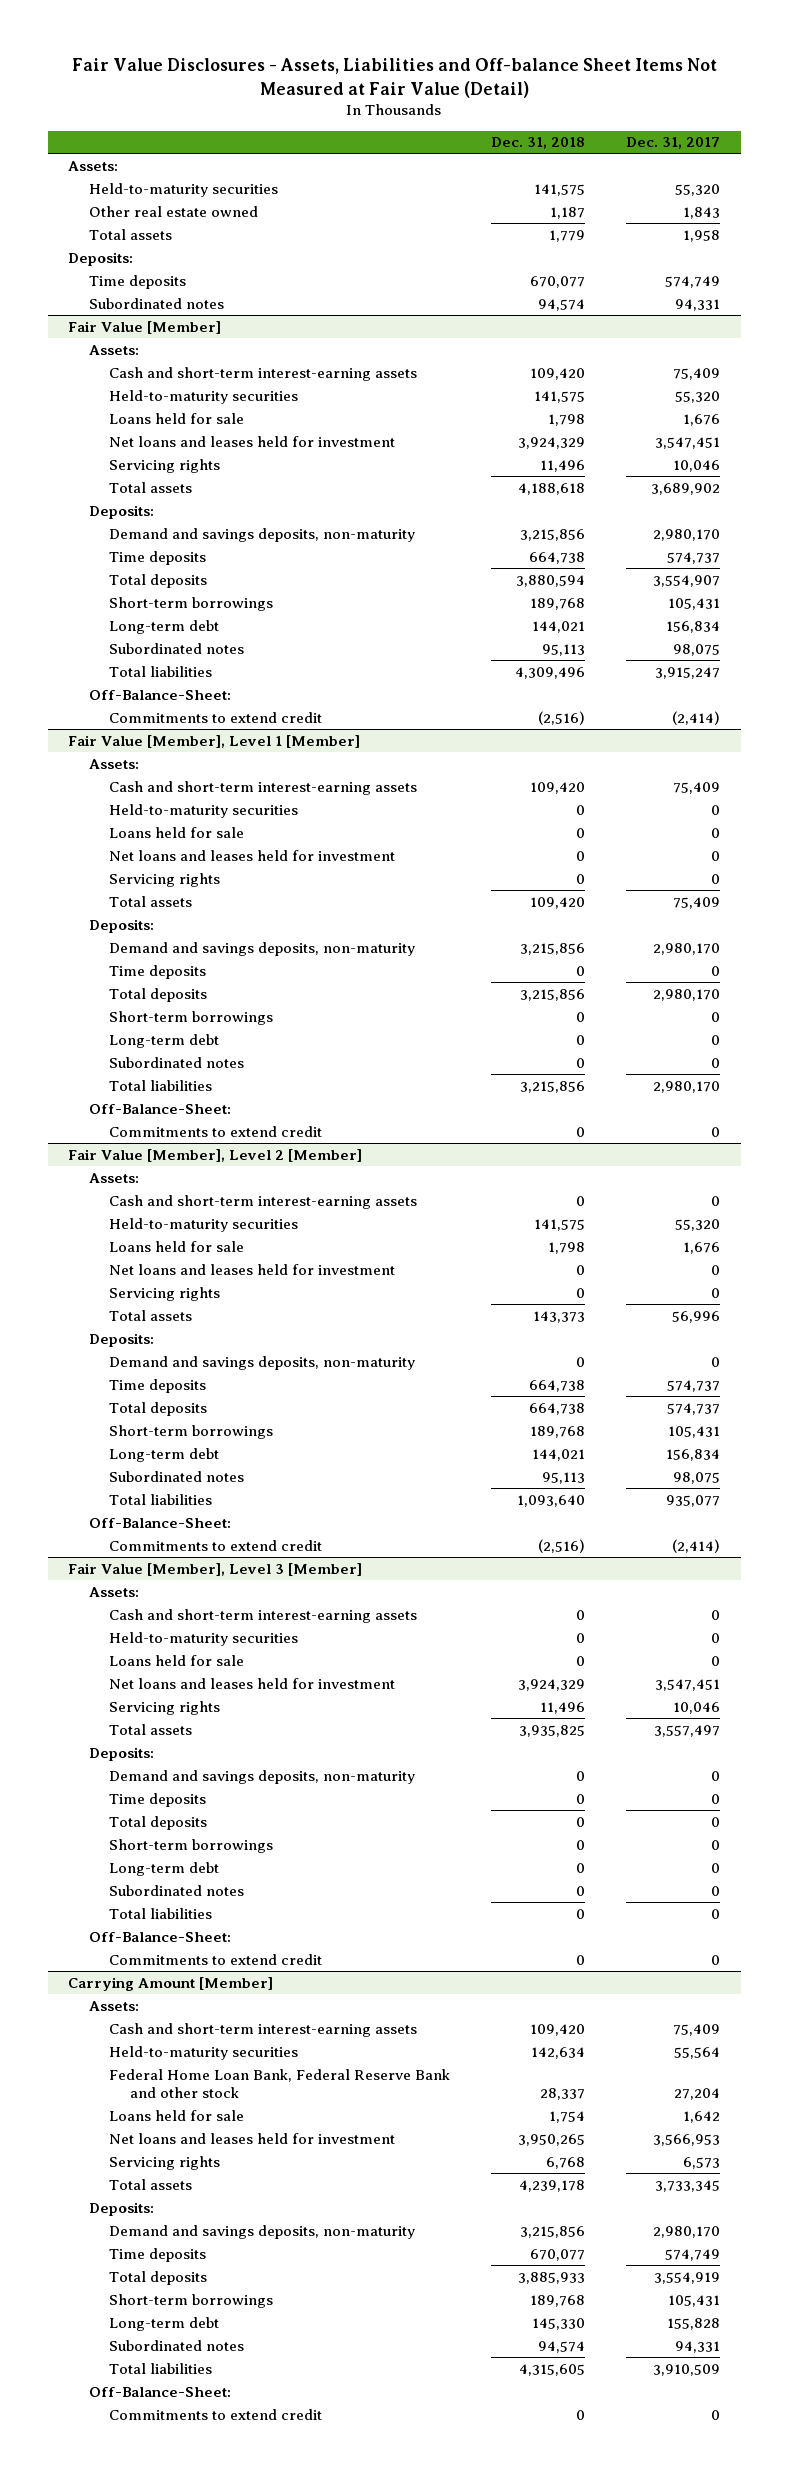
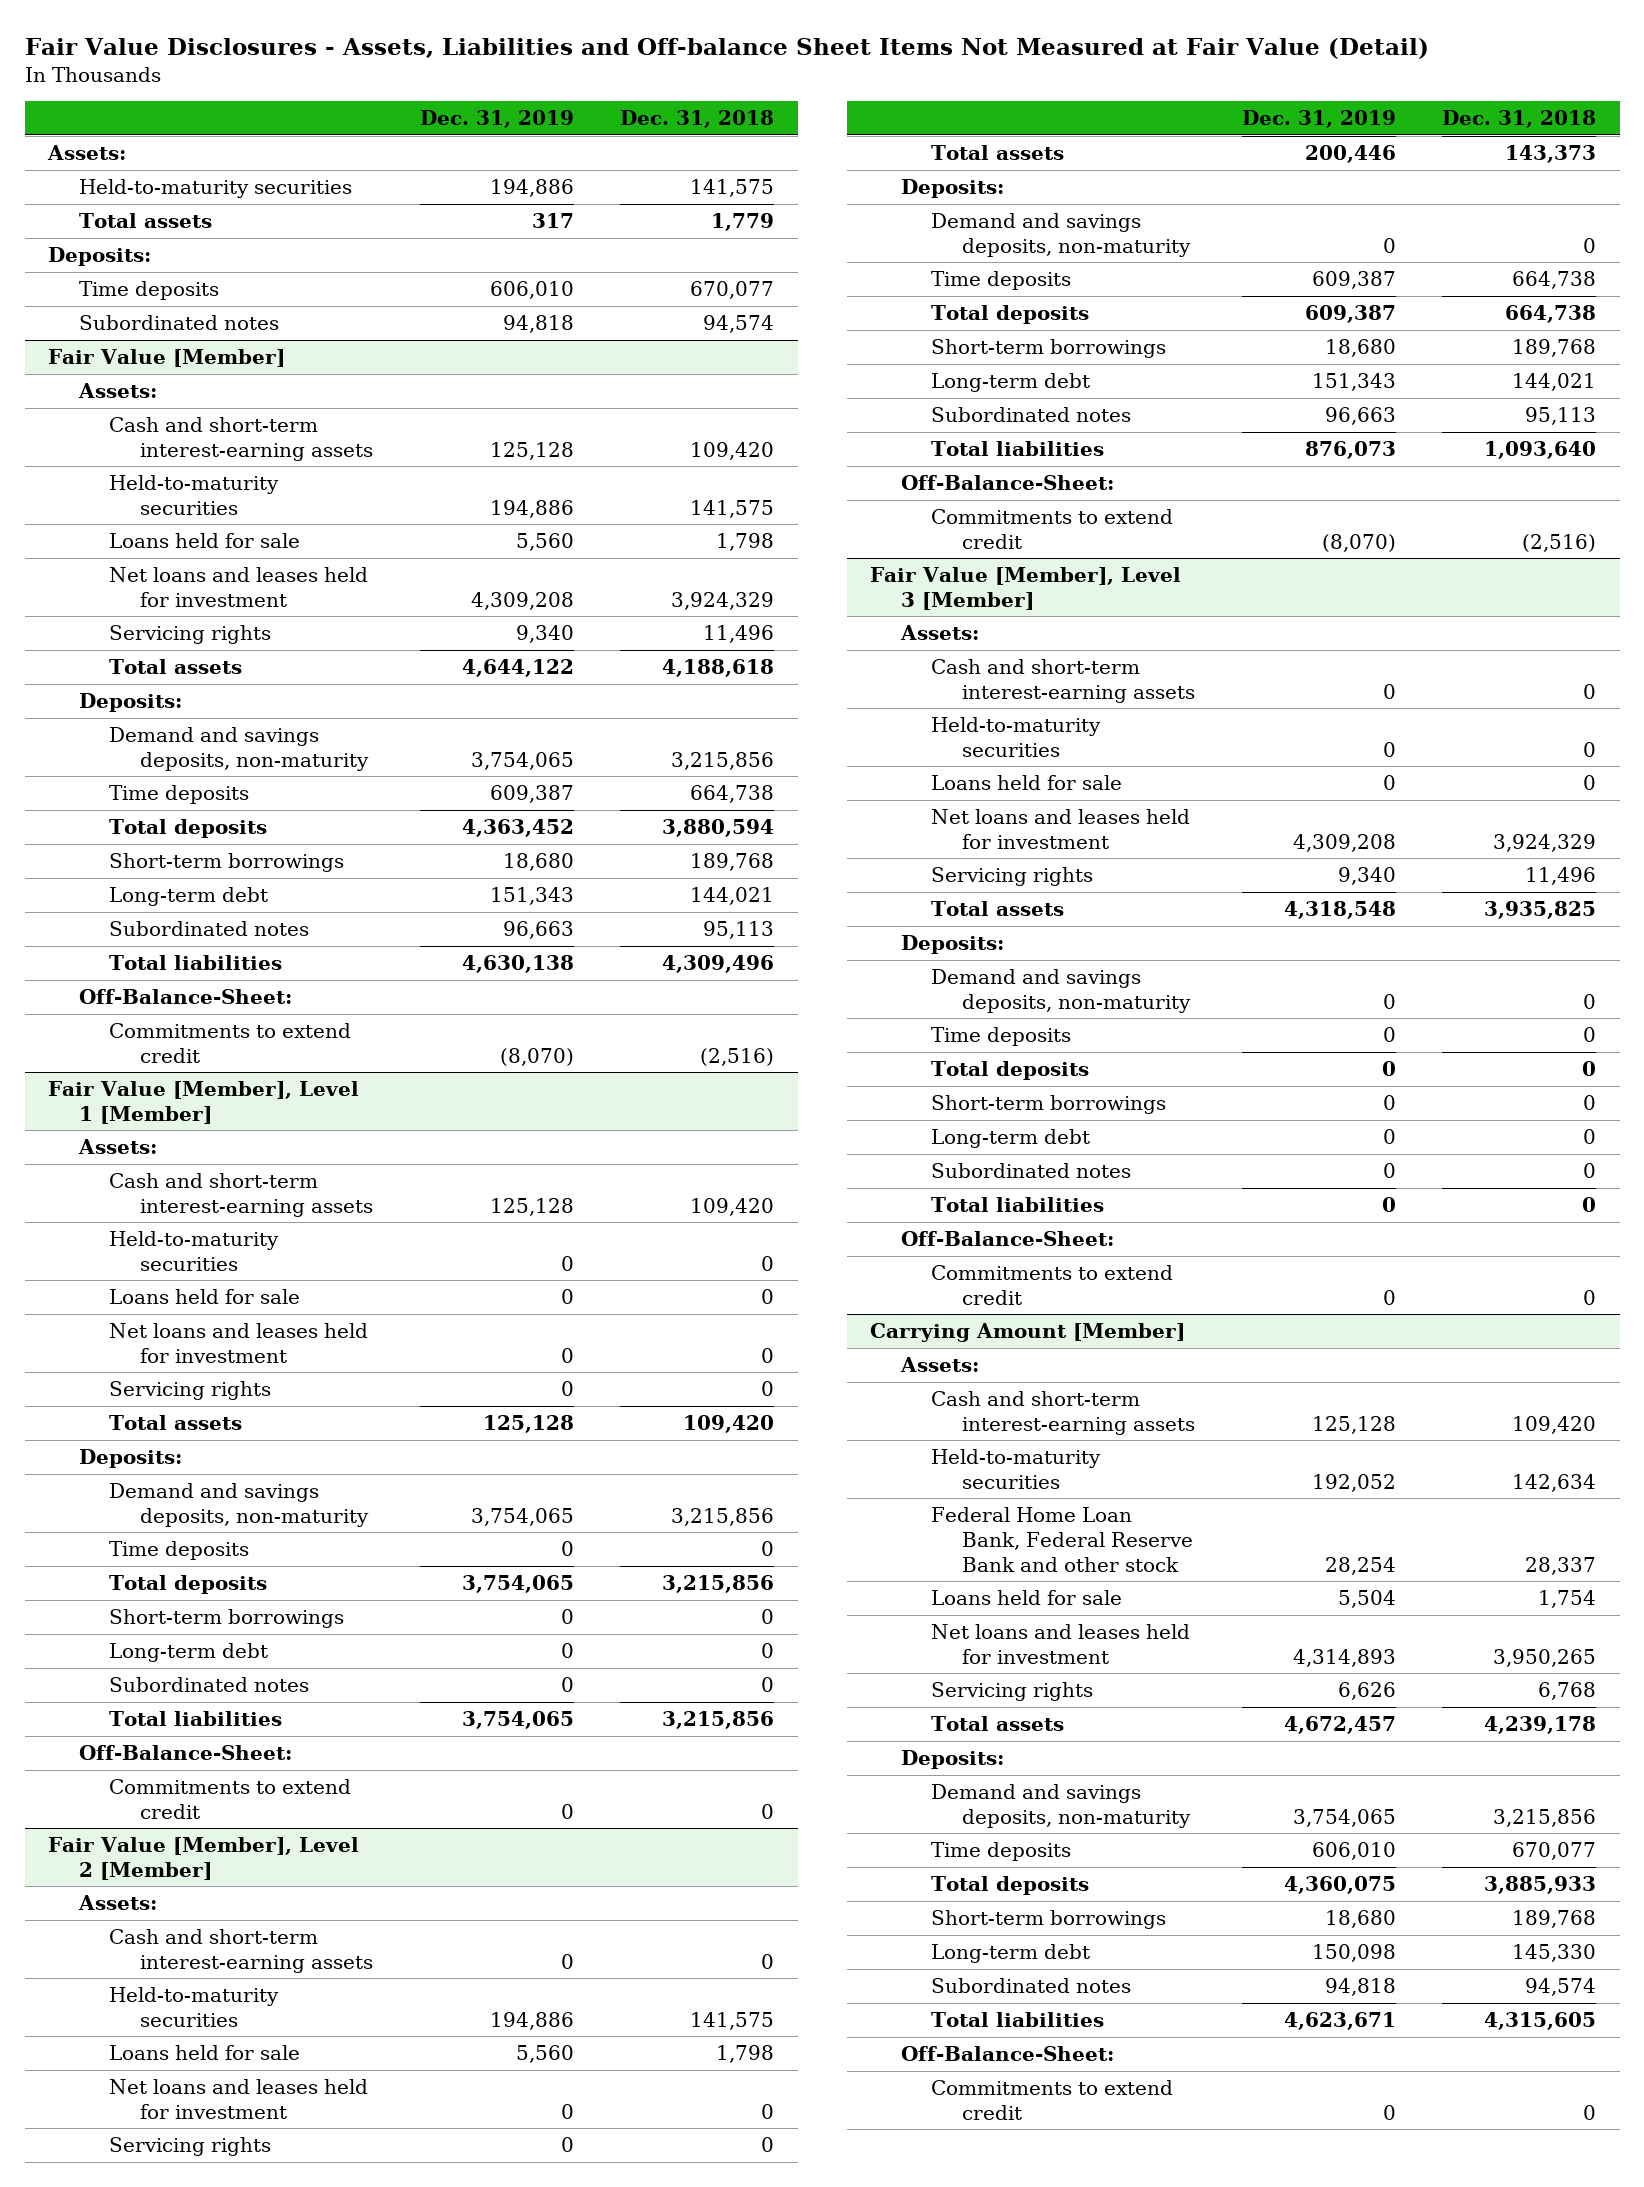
[626,137,721,150] Dec. 31, 2017 -> none
none -> [419,110,574,129] Dec. 31, 2019
[88,205,258,217] Other real estate owned -> none

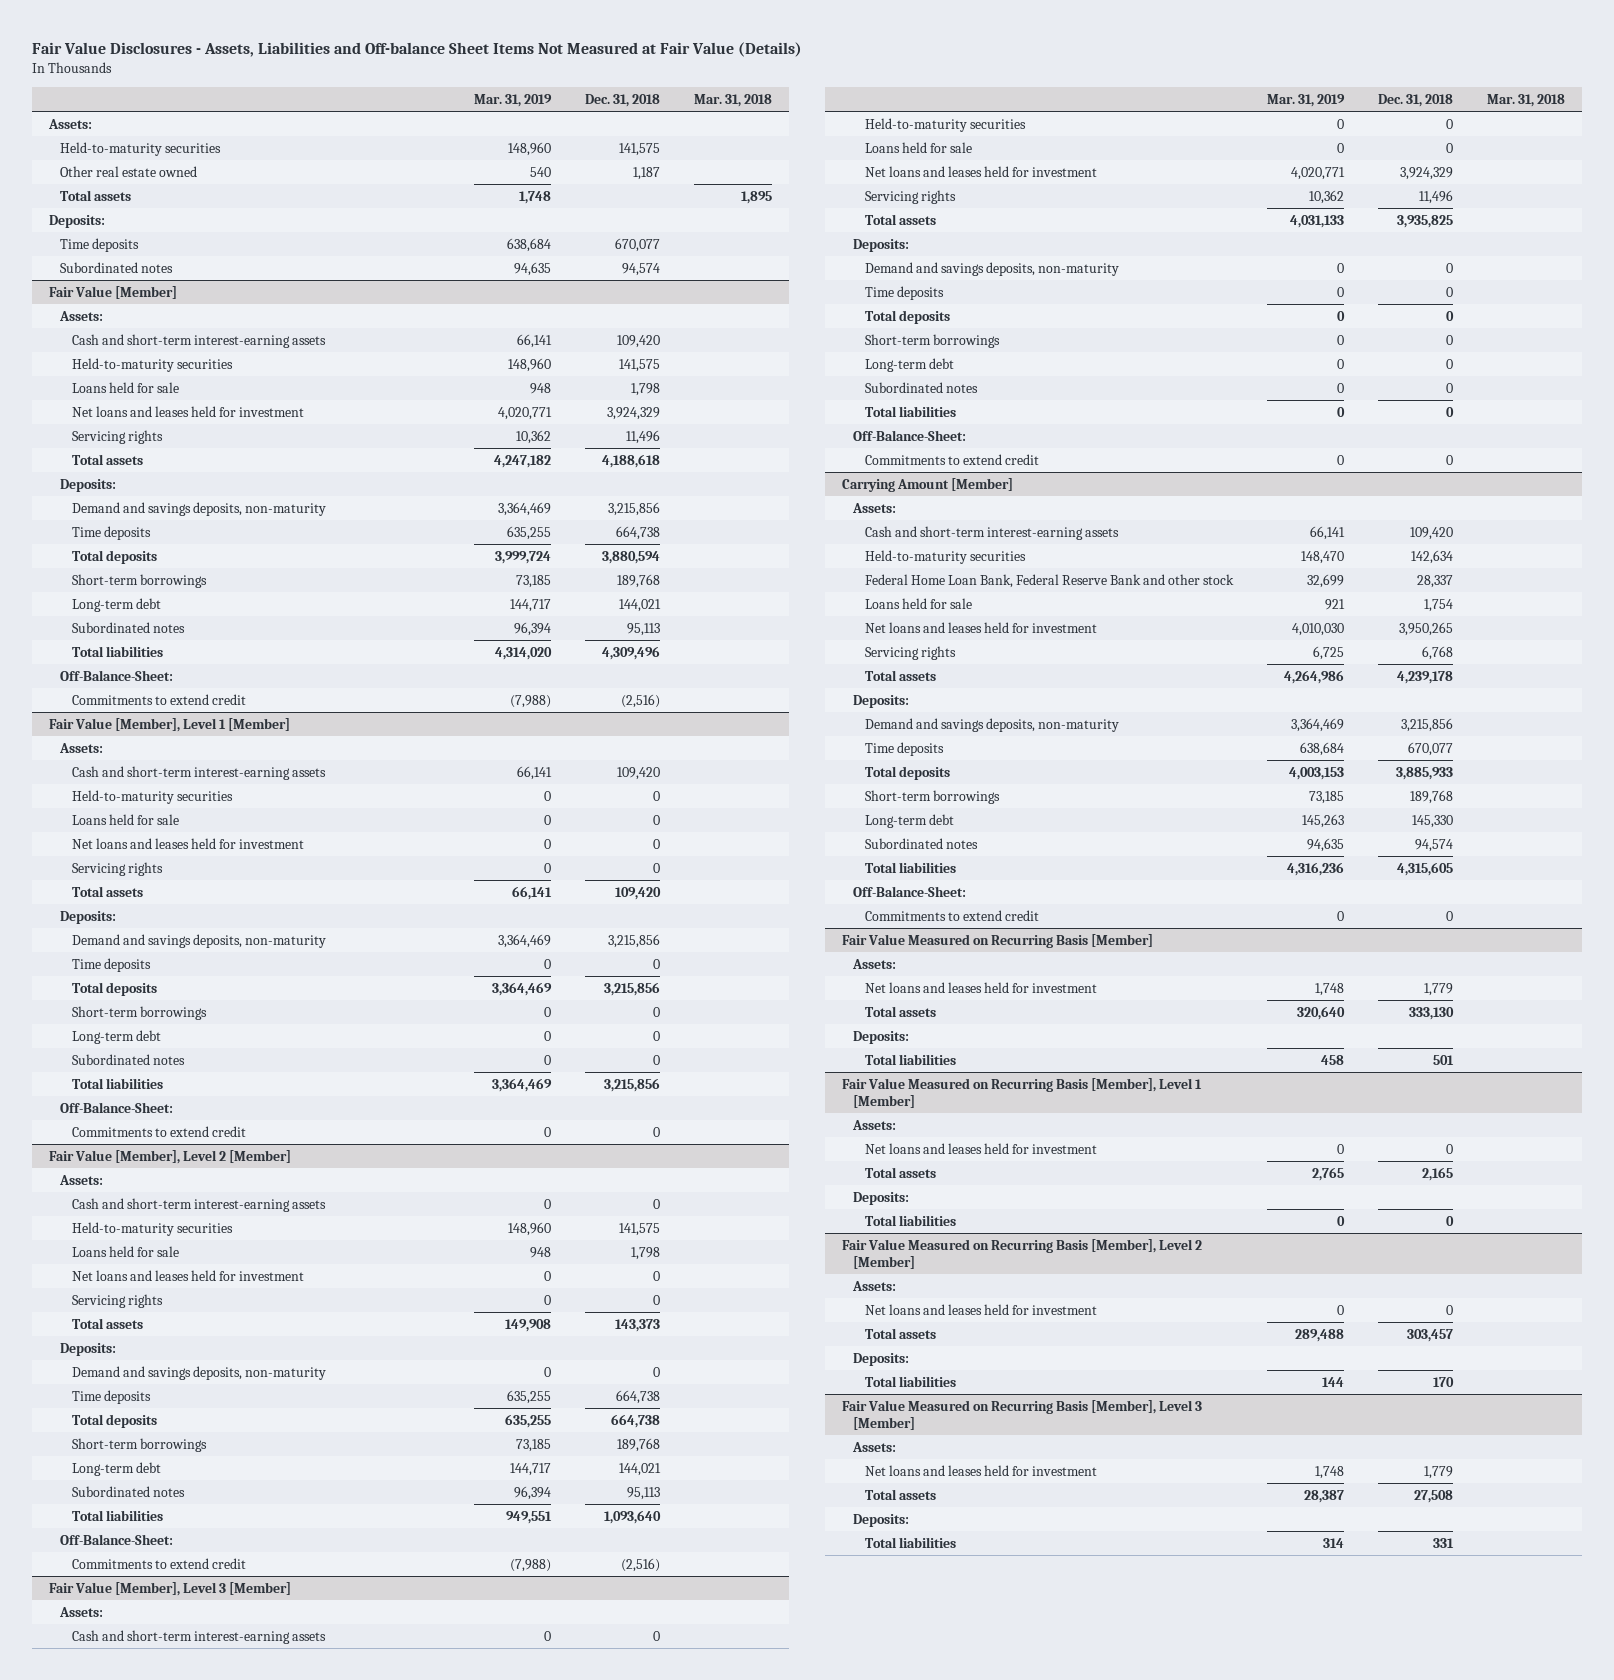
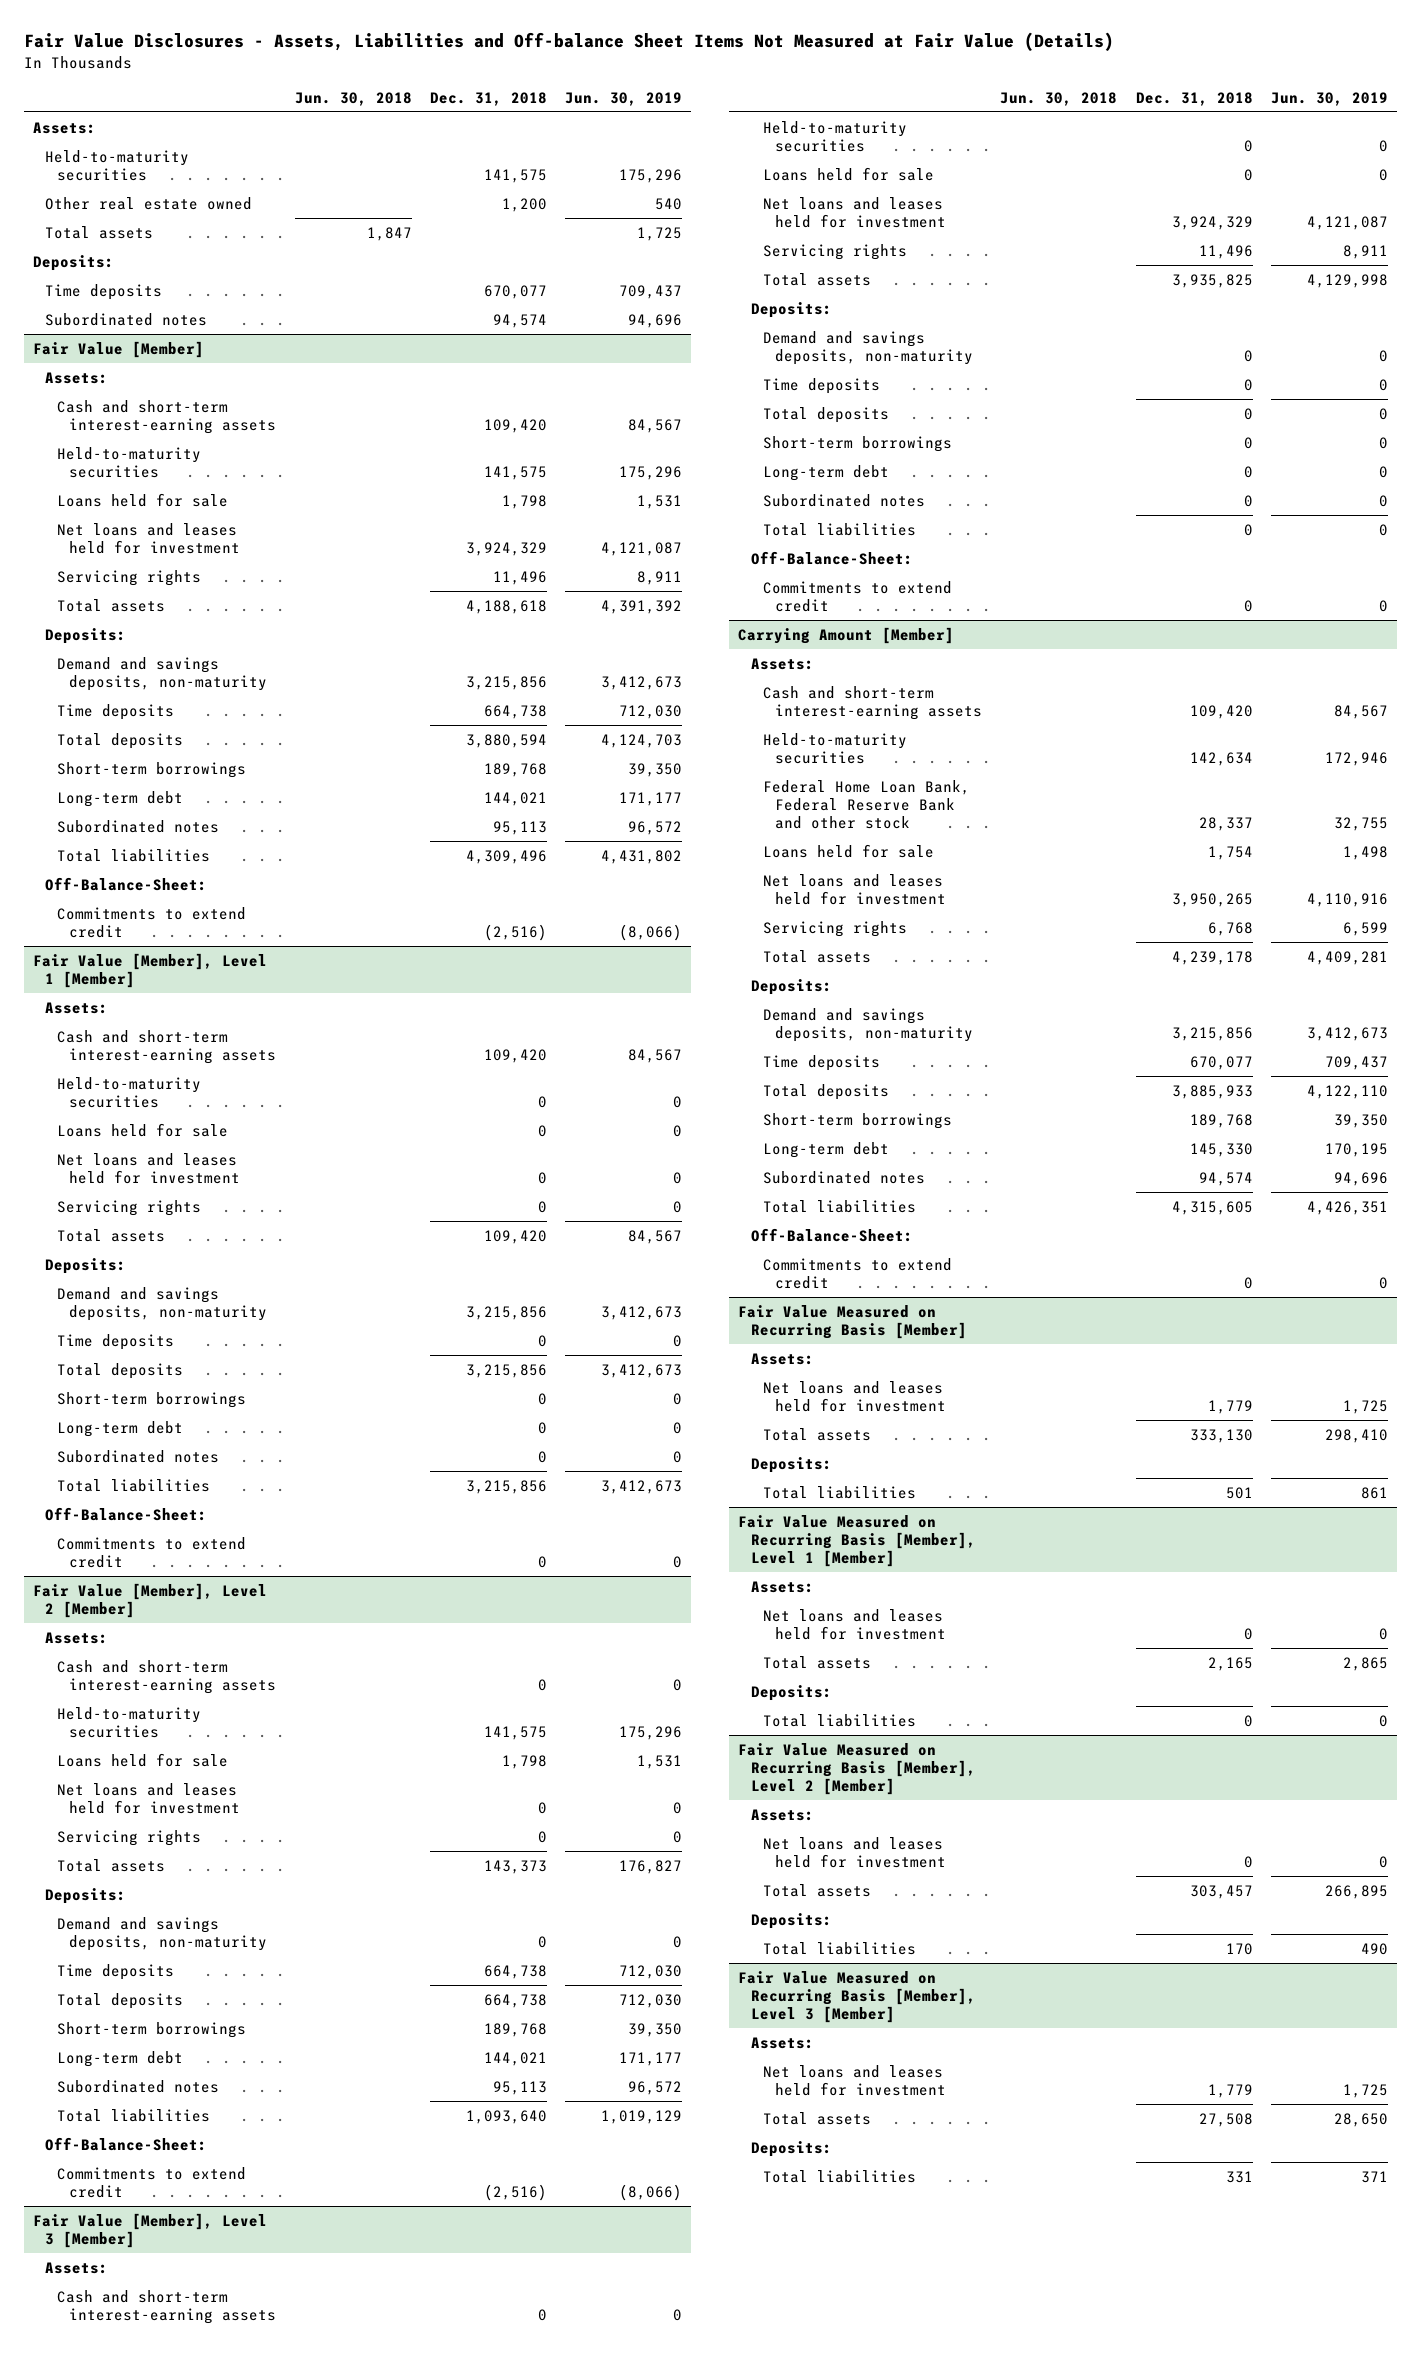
[474,93,553,107] Mar. 31, 2019 -> none
[694,93,773,107] Mar. 31, 2018 -> none
none -> [294,91,412,106] Jun. 30, 2018
none -> [565,91,683,106] Jun. 30, 2019
[633,166,661,180] 1,187 -> [501,197,547,212] 1,200

